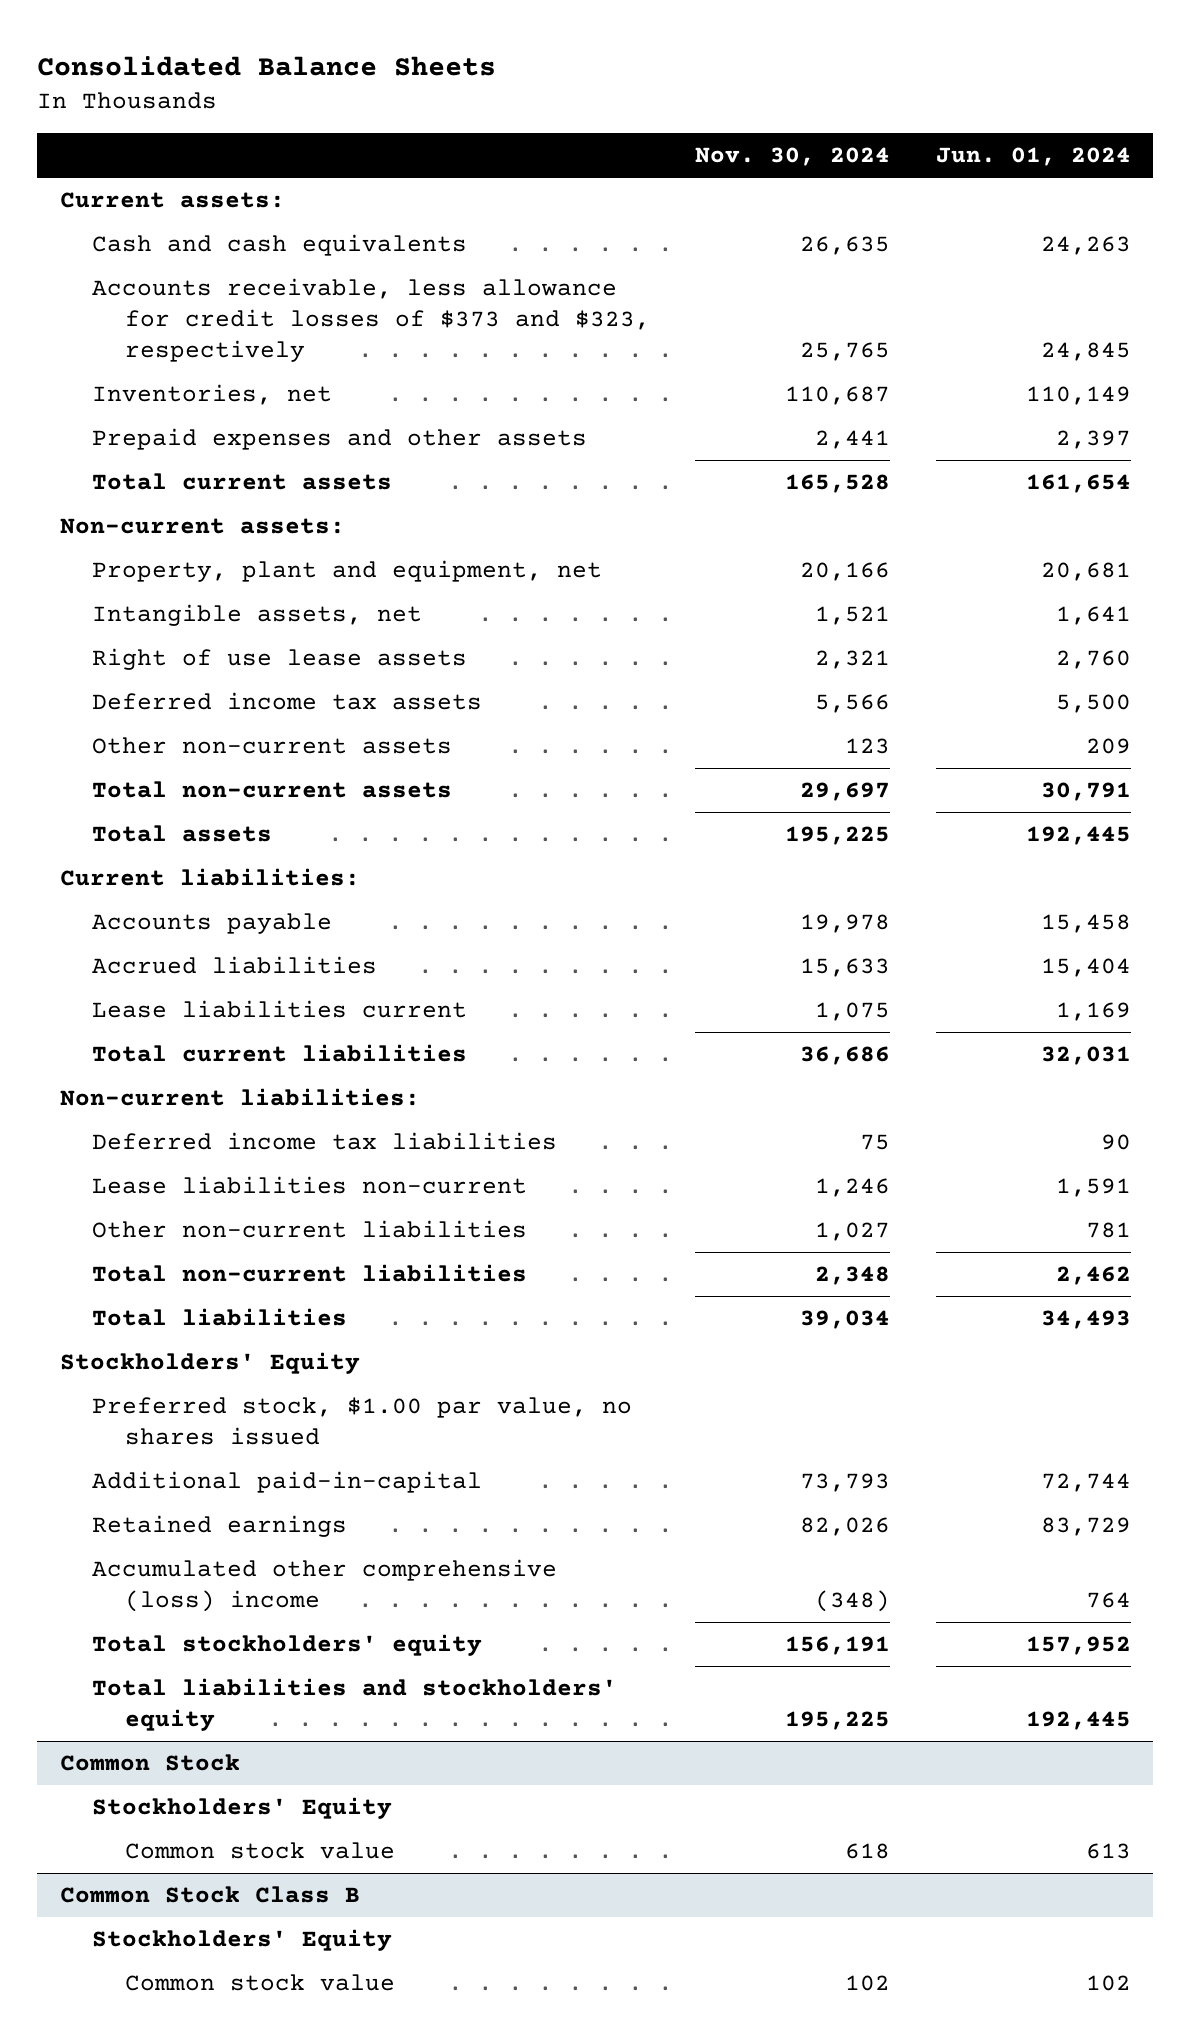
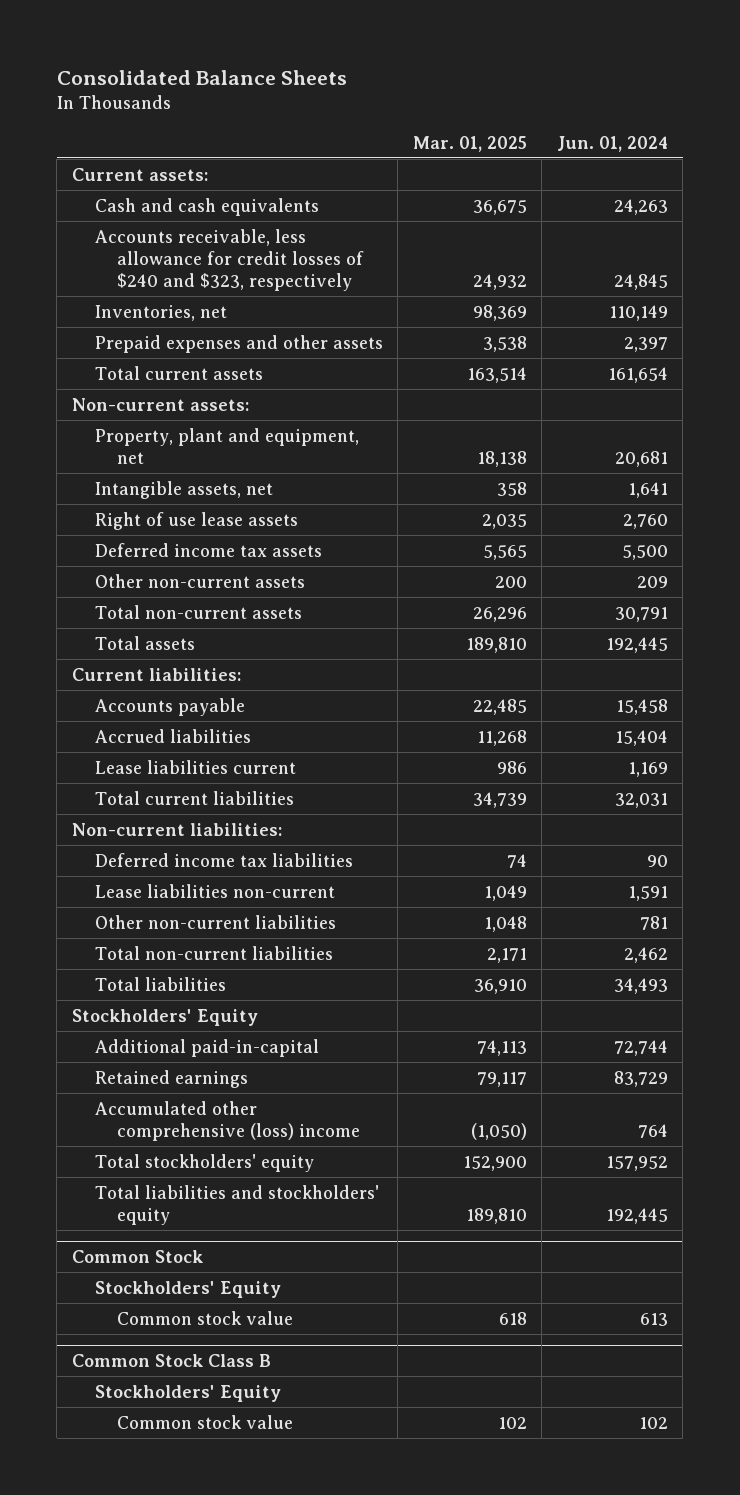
[695,147,891,167] Nov. 30, 2024 -> none
none -> [412,135,527,152] Mar. 01, 2025
[92,278,650,363] Accounts receivable, less allowance for credit losses of $373 and $323, respectively -> [94,228,365,291] Accounts receivable, less allowance for credit losses of $240 and $323, respectively
[92,1397,633,1446] Preferred stock, $1.00 par value, no shares issued -> none

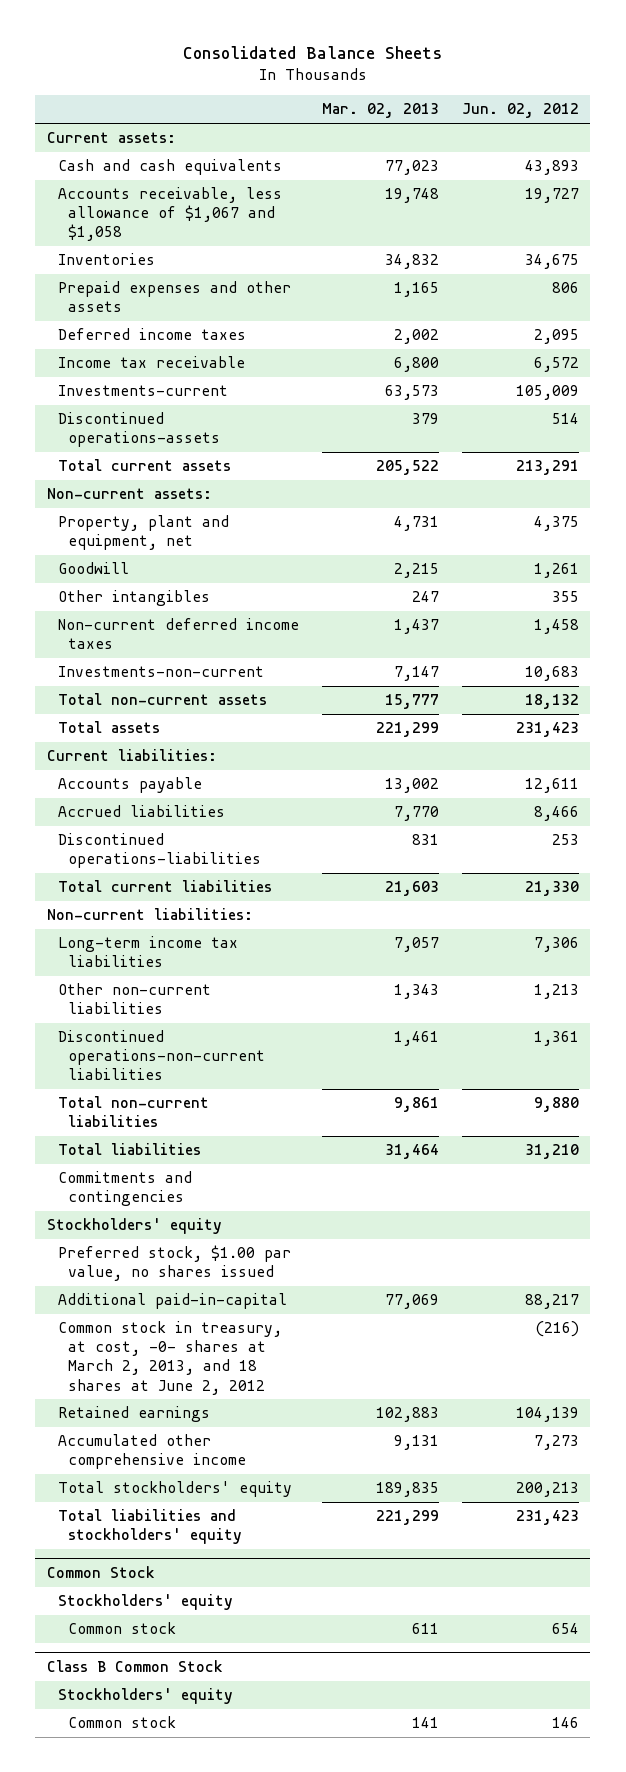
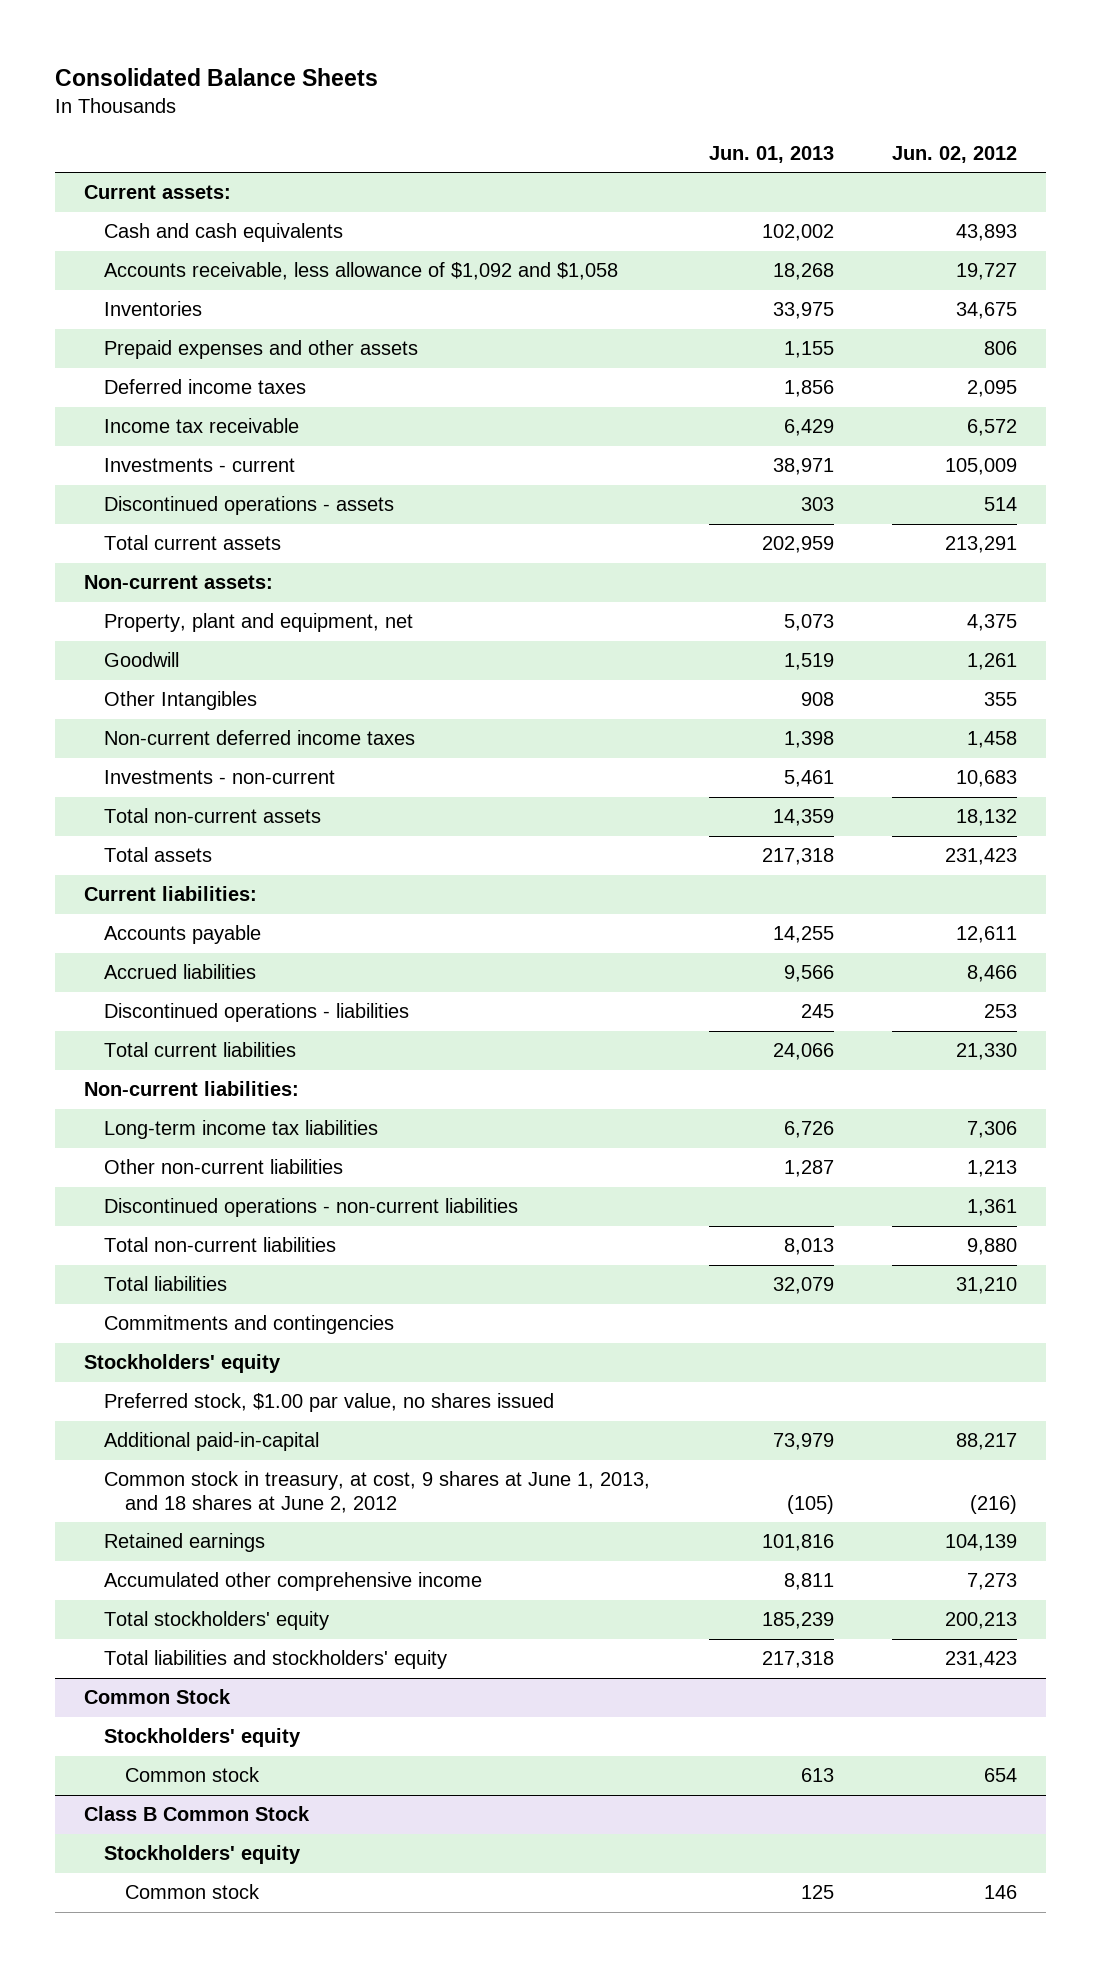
[321,103,439,119] Mar. 02, 2013 -> none
none -> [708,145,834,163] Jun. 01, 2013
[57,187,282,242] Accounts receivable, less allowance of $1,067 and $1,058 -> [104,262,619,281] Accounts receivable, less allowance of $1,092 and $1,058
[57,385,228,397] Investments-current -> [104,458,296,473] Investments - current
[57,412,221,448] Discontinued operations-assets -> [104,496,395,516] Discontinued operations - assets
[57,590,210,607] Other intangibles -> [104,691,258,711] Other Intangibles
[57,666,264,678] Investments-non-current -> [104,770,336,785] Investments - non-current
[57,833,262,869] Discontinued operations-liabilities -> [104,1003,410,1023] Discontinued operations - liabilities
[57,1030,266,1081] Discontinued operations-non-current liabilities -> [104,1198,519,1218] Discontinued operations - non-current liabilities
[57,1321,282,1395] Common stock in treasury, at cost, -0- shares at March 2, 2013, and 18 shares at June 2, 2012 -> [104,1471,651,1513] Common stock in treasury, at cost, 9 shares at June 1, 2013, and 18 shares at June 2, 2012

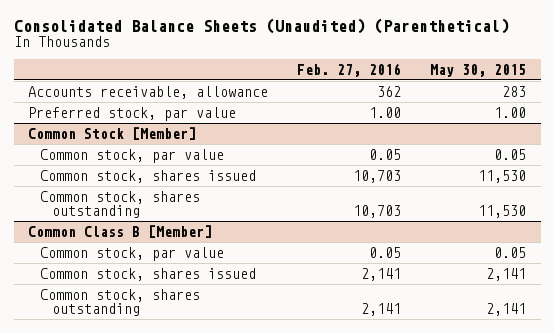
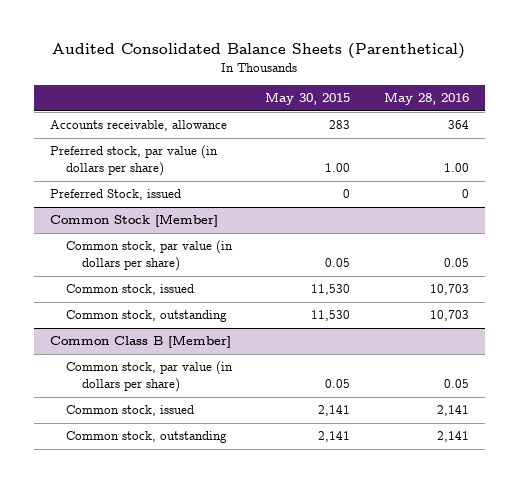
[13,17,509,34] Consolidated Balance Sheets (Unaudited) (Parenthetical) -> [52,43,466,60] Audited Consolidated Balance Sheets (Parenthetical)
[297,62,402,77] Feb. 27, 2016 -> none
none -> [383,92,469,106] May 28, 2016
[28,106,237,121] Preferred stock, par value -> [50,145,219,177] Preferred stock, par value (in dollars per share)
none -> [50,189,182,201] Preferred Stock, issued
[40,148,225,163] Common stock, par value -> [66,240,234,272] Common stock, par value (in dollars per share)
[40,169,257,183] Common stock, shares issued -> [66,284,195,296] Common stock, issued
[40,190,201,219] Common stock, shares outstanding -> [66,310,228,323] Common stock, outstanding
[40,246,225,261] Common stock, par value -> [66,361,234,393] Common stock, par value (in dollars per share)
[40,267,257,281] Common stock, shares issued -> [66,405,195,417] Common stock, issued
[40,288,201,317] Common stock, shares outstanding -> [66,431,228,444] Common stock, outstanding

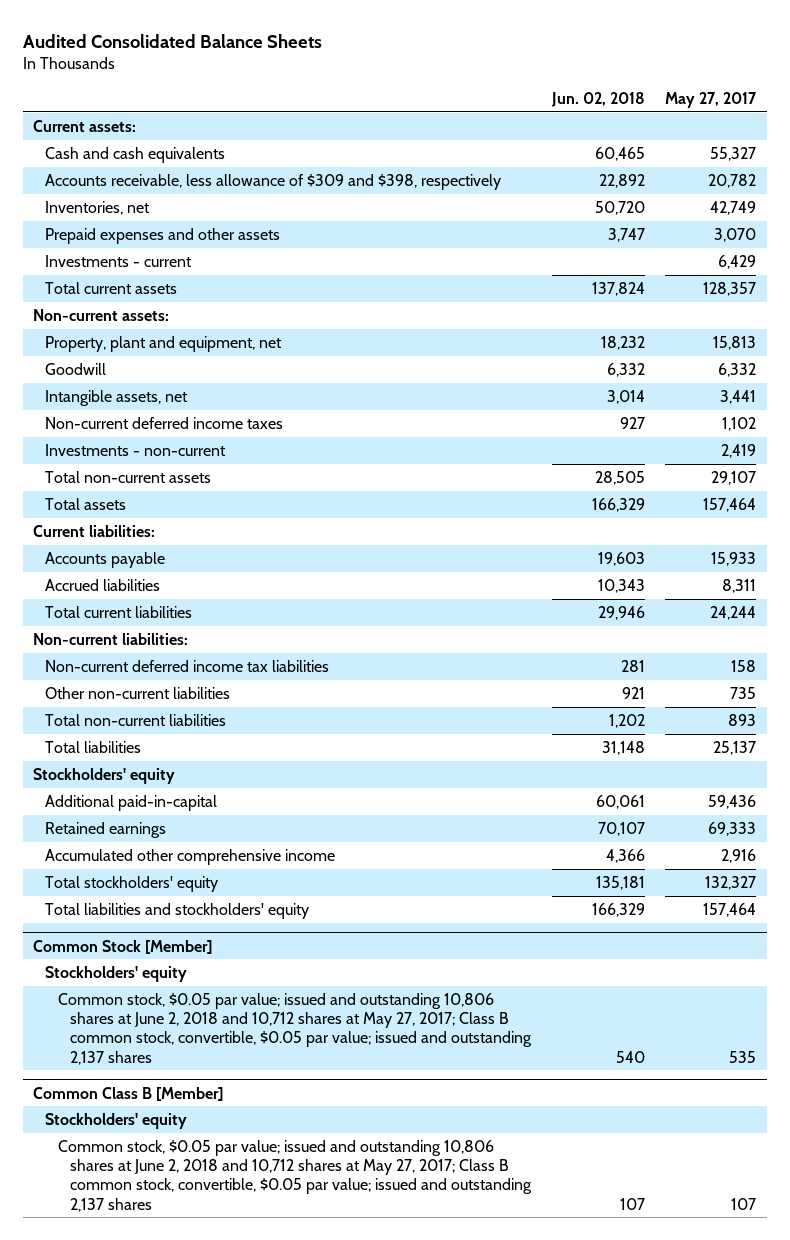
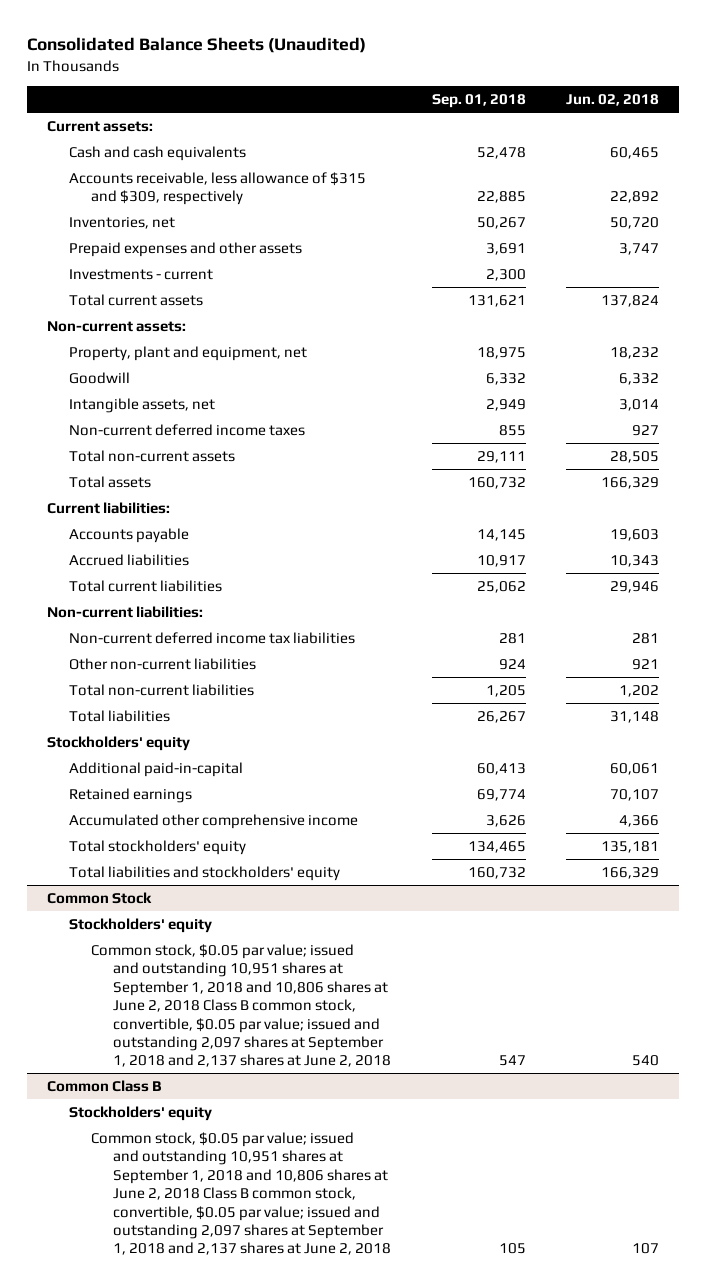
[22,33,322,48] Audited Consolidated Balance Sheets -> [26,37,366,54] Consolidated Balance Sheets (Unaudited)
[665,91,758,108] May 27, 2017 -> none
none -> [431,94,526,109] Sep. 01, 2018
[45,173,502,190] Accounts receivable, less allowance of $309 and $398, respectively -> [69,171,367,206] Accounts receivable, less allowance of $315 and $309, respectively
[45,443,227,456] Investments - non-current -> none
[33,939,213,954] Common Stock [Member] -> [46,891,152,904] Common Stock
[57,992,532,1065] Common stock, $0.05 par value; issued and outstanding 10,806 shares at June 2, 2018 and 10,712 shares at May 27, 2017; Class B common stock, convertible, $0.05 par value; issued and outstanding 2,137 shares -> [91,943,392,1068] Common stock, $0.05 par value; issued and outstanding 10,951 shares at September 1, 2018 and 10,806 shares at June 2, 2018 Class B common stock, convertible, $0.05 par value; issued and outstanding 2,097 shares at September 1, 2018 and 2,137 shares at June 2, 2018
[33,1086,224,1101] Common Class B [Member] -> [46,1079,162,1092] Common Class B
[57,1139,532,1212] Common stock, $0.05 par value; issued and outstanding 10,806 shares at June 2, 2018 and 10,712 shares at May 27, 2017; Class B common stock, convertible, $0.05 par value; issued and outstanding 2,137 shares -> [91,1131,392,1256] Common stock, $0.05 par value; issued and outstanding 10,951 shares at September 1, 2018 and 10,806 shares at June 2, 2018 Class B common stock, convertible, $0.05 par value; issued and outstanding 2,097 shares at September 1, 2018 and 2,137 shares at June 2, 2018

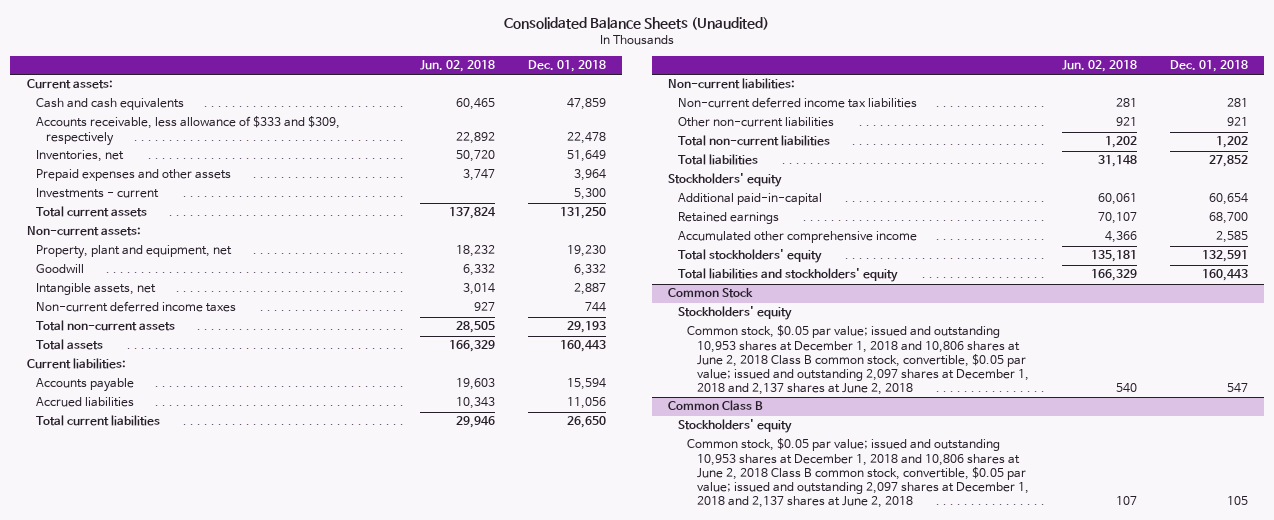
[431,94,526,109] Sep. 01, 2018 -> none
none -> [527,60,606,73] Dec. 01, 2018
[69,171,367,206] Accounts receivable, less allowance of $315 and $309, respectively -> [36,116,341,146] Accounts receivable, less allowance of $333 and $309, respectively
[91,943,392,1068] Common stock, $0.05 par value; issued and outstanding 10,951 shares at September 1, 2018 and 10,806 shares at June 2, 2018 Class B common stock, convertible, $0.05 par value; issued and outstanding 2,097 shares at September 1, 2018 and 2,137 shares at June 2, 2018 -> [687,325,1029,396] Common stock, $0.05 par value; issued and outstanding 10,953 shares at December 1, 2018 and 10,806 shares at June 2, 2018 Class B common stock, convertible, $0.05 par value; issued and outstanding 2,097 shares at December 1, 2018 and 2,137 shares at June 2, 2018
[91,1131,392,1256] Common stock, $0.05 par value; issued and outstanding 10,951 shares at September 1, 2018 and 10,806 shares at June 2, 2018 Class B common stock, convertible, $0.05 par value; issued and outstanding 2,097 shares at September 1, 2018 and 2,137 shares at June 2, 2018 -> [687,438,1029,509] Common stock, $0.05 par value; issued and outstanding 10,953 shares at December 1, 2018 and 10,806 shares at June 2, 2018 Class B common stock, convertible, $0.05 par value; issued and outstanding 2,097 shares at December 1, 2018 and 2,137 shares at June 2, 2018

